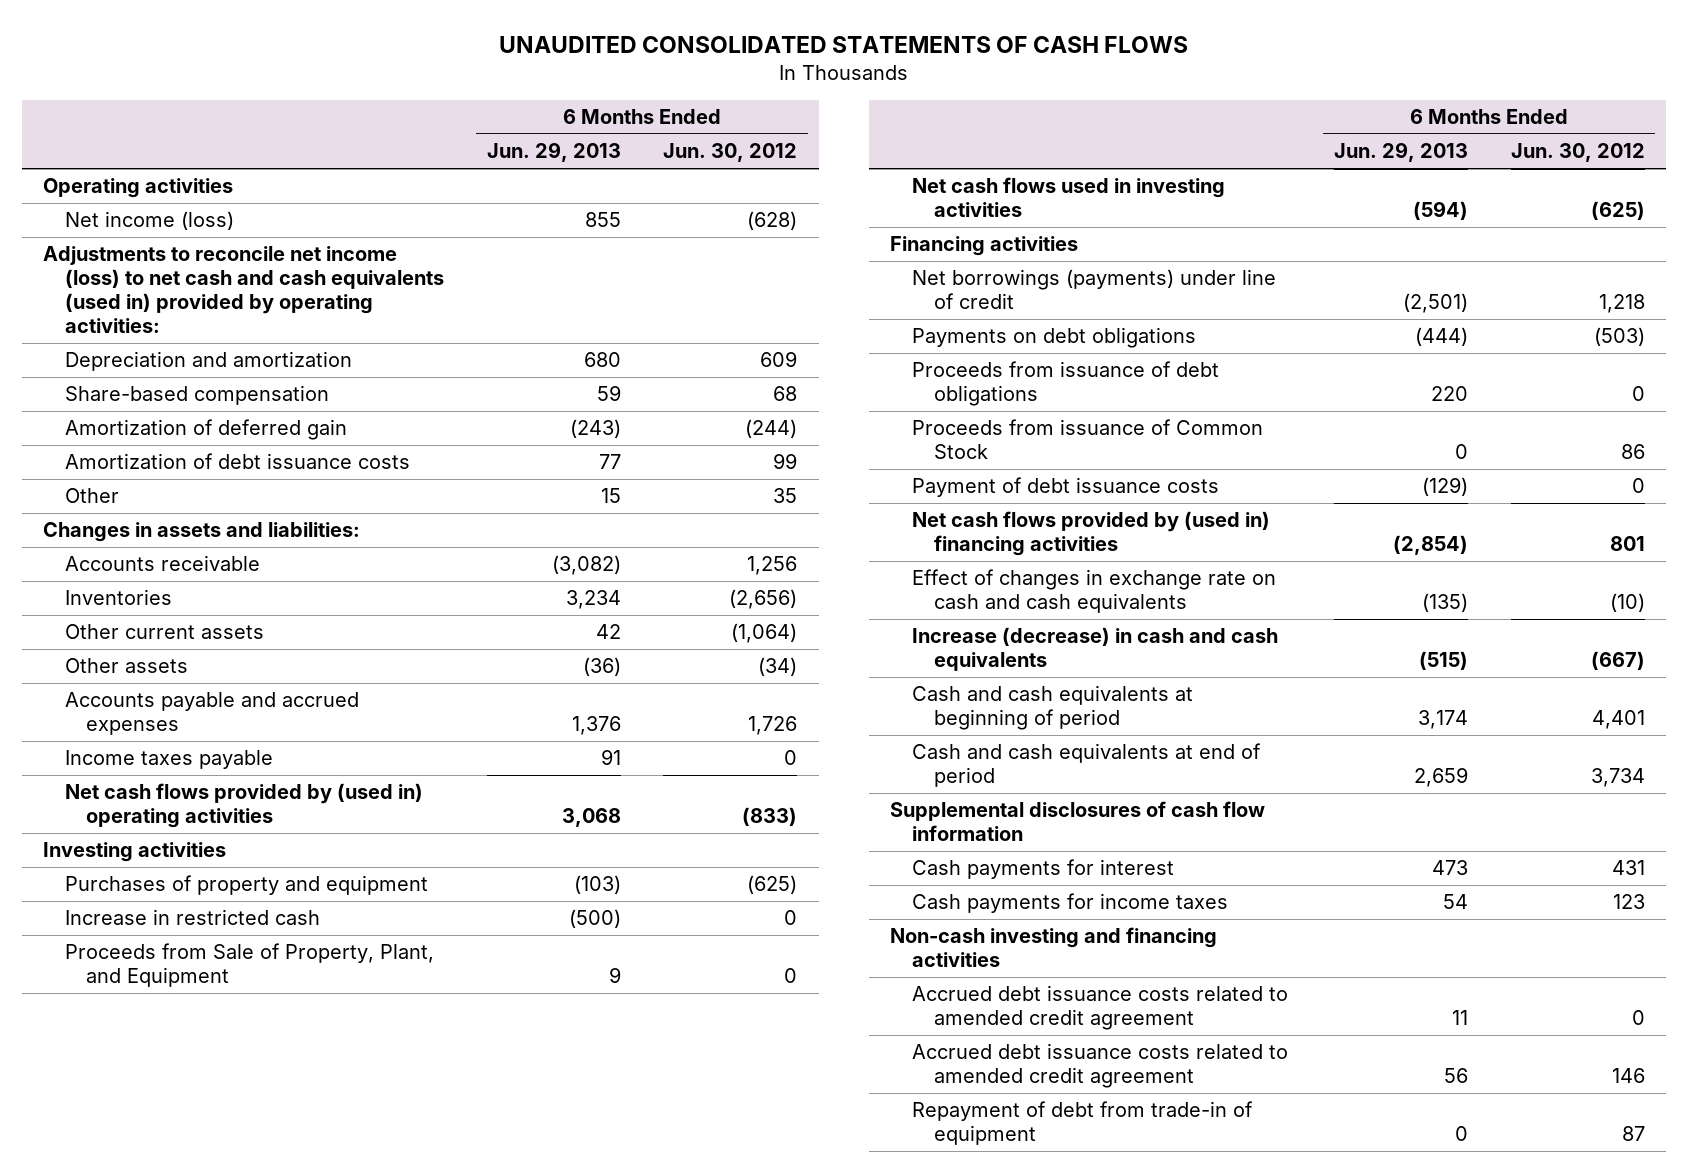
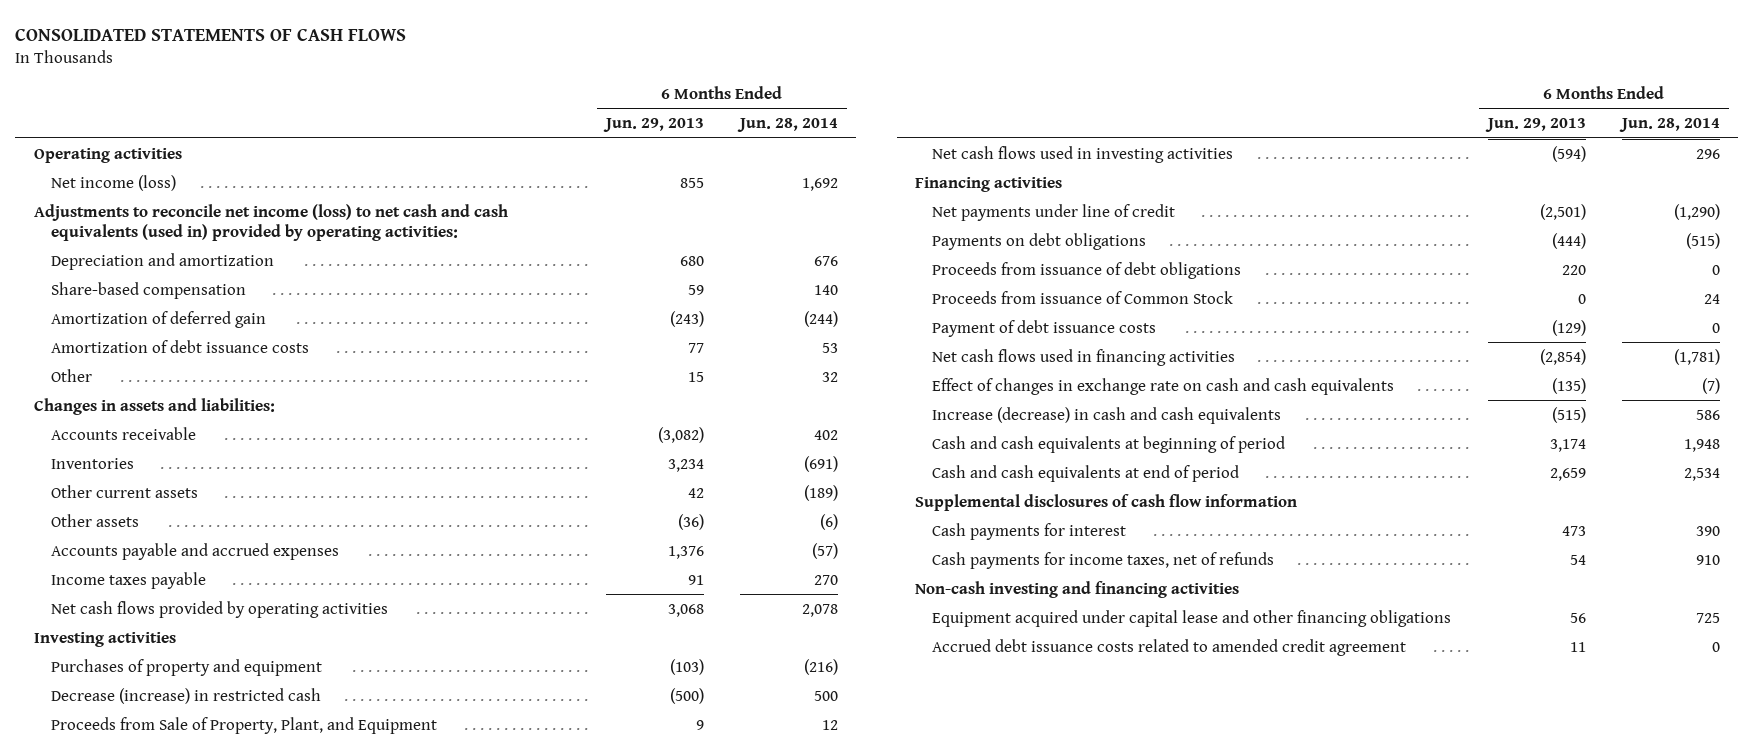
[498,35,1188,53] UNAUDITED CONSOLIDATED STATEMENTS OF CASH FLOWS -> [15,27,407,41] CONSOLIDATED STATEMENTS OF CASH FLOWS
[663,143,798,163] Jun. 30, 2012 -> none
none -> [737,118,839,133] Jun. 28, 2014
[64,783,423,829] Net cash flows provided by (used in) operating activities -> [50,600,388,618] Net cash flows provided by operating activities
[64,909,320,926] Increase in restricted cash -> [50,687,321,704] Decrease (increase) in restricted cash
[911,269,1276,310] Net borrowings (payments) under line of credit -> [932,203,1176,221] Net payments under line of credit
[911,511,1270,557] Net cash flows provided by (used in) financing activities -> [932,348,1236,366] Net cash flows used in financing activities
[911,893,1228,914] Cash payments for income taxes -> [932,551,1275,569] Cash payments for income taxes, net of refunds
none -> [932,609,1452,627] Equipment acquired under capital lease and other financing obligations
[911,1043,1288,1089] Accrued debt issuance costs related to amended credit agreement -> none
[911,1101,1253,1146] Repayment of debt from trade-in of equipment -> none

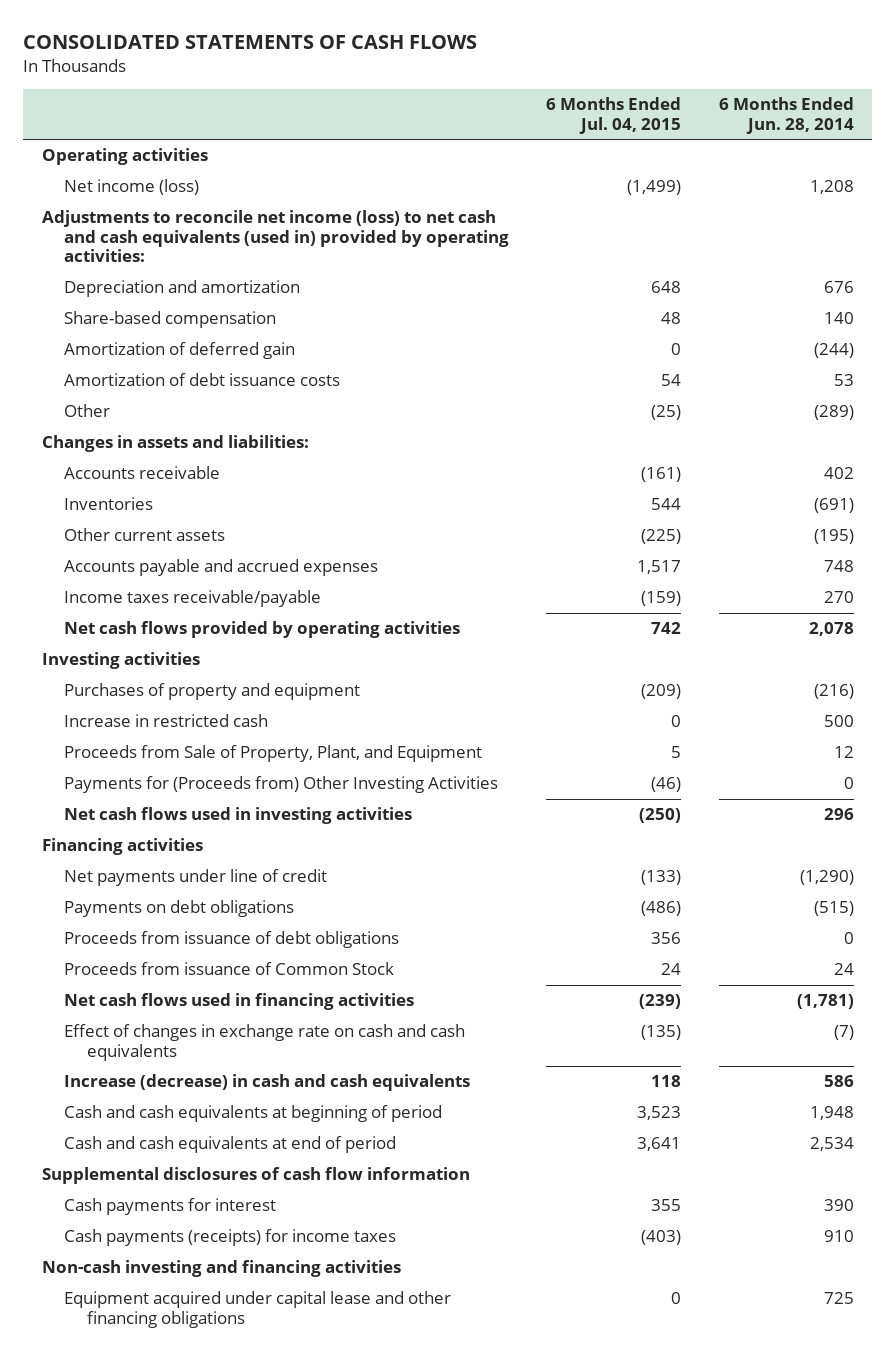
[602,118,704,133] Jun. 29, 2013 -> none
none -> [546,97,682,134] 6 Months Ended Jul. 04, 2015
[802,177,839,191] 1,692 -> [809,180,854,195] 1,208
[822,371,839,382] 32 -> [813,405,854,421] (289)
[50,513,139,527] Other assets -> none
[804,484,839,501] (189) -> [813,529,854,545] (195)
[812,542,839,559] (57) -> [823,560,854,573] 748
[50,571,206,589] Income taxes payable -> [64,590,322,608] Income taxes receivable/payable
[50,687,321,704] Decrease (increase) in restricted cash -> [64,714,269,728] Increase in restricted cash
none -> [64,776,499,794] Payments for (Proceeds from) Other Investing Activities
[932,319,1157,337] Payment of debt issuance costs -> none
[932,551,1275,569] Cash payments for income taxes, net of refunds -> [64,1229,397,1247] Cash payments (receipts) for income taxes
[932,638,1407,656] Accrued debt issuance costs related to amended credit agreement -> none

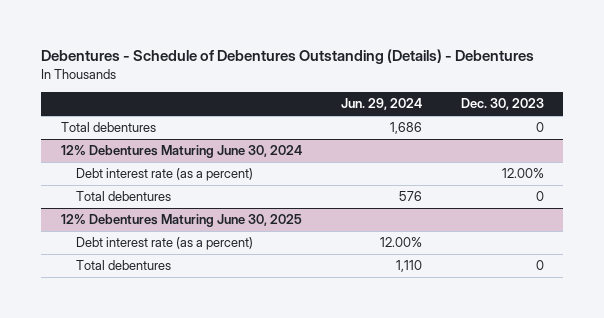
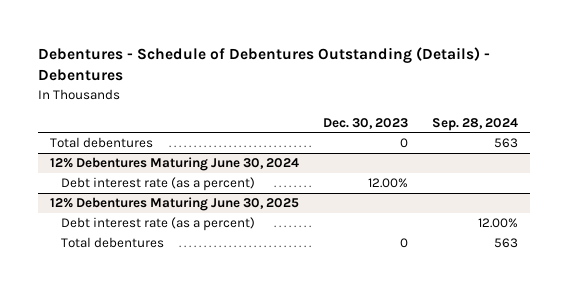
[340,98,422,111] Jun. 29, 2024 -> none
none -> [432,117,519,131] Sep. 28, 2024
[75,191,171,202] Total debentures -> none

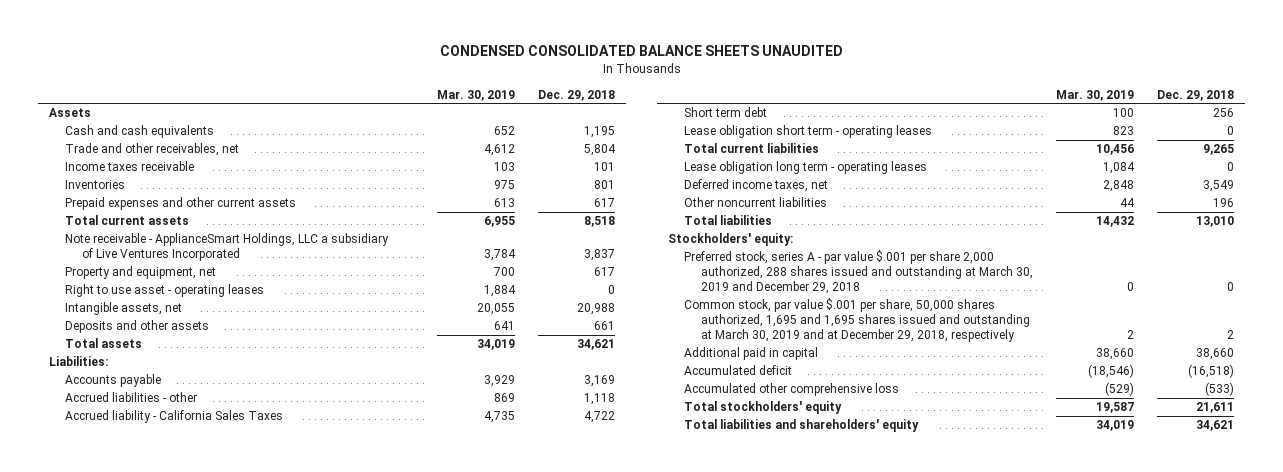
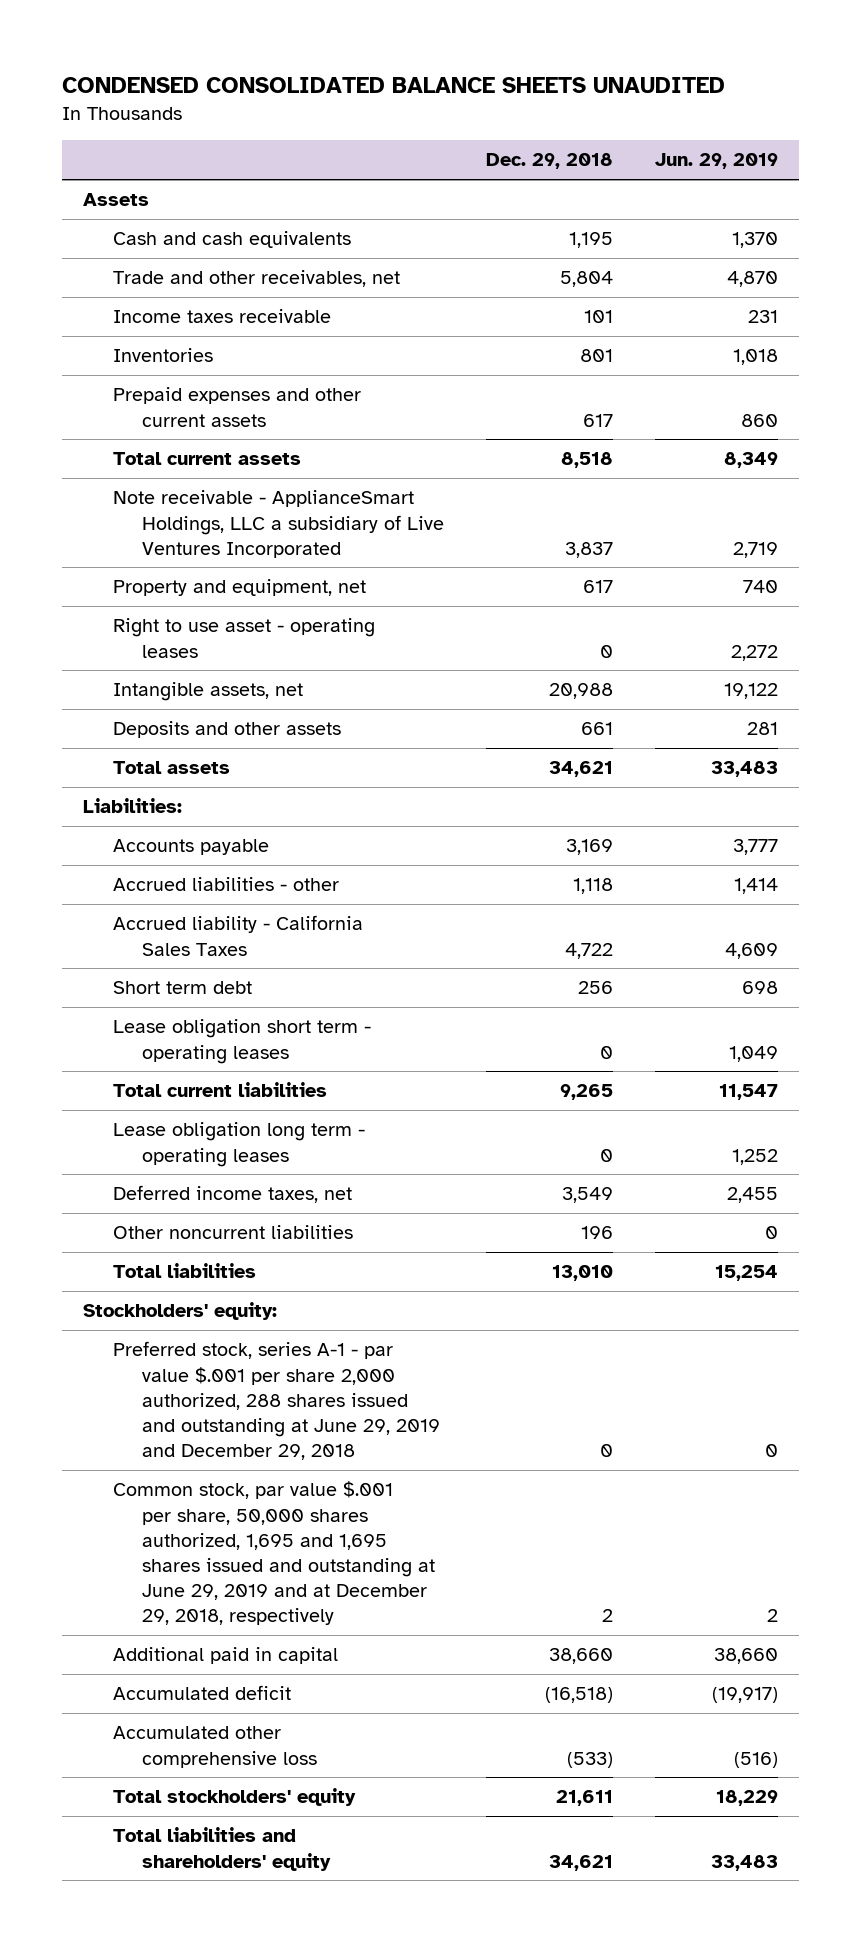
[436,89,515,101] Mar. 30, 2019 -> none
none -> [654,153,778,170] Jun. 29, 2019
[684,250,1033,294] Preferred stock, series A - par value $.001 per share 2,000 authorized, 288 shares issued and outstanding at March 30, 2019 and December 29, 2018 -> [112,1341,441,1460] Preferred stock, series A-1 - par value $.001 per share 2,000 authorized, 288 shares issued and outstanding at June 29, 2019 and December 29, 2018
[684,298,1030,342] Common stock, par value $.001 per share, 50,000 shares authorized, 1,695 and 1,695 shares issued and outstanding at March 30, 2019 and at December 29, 2018, respectively -> [112,1481,436,1625] Common stock, par value $.001 per share, 50,000 shares authorized, 1,695 and 1,695 shares issued and outstanding at June 29, 2019 and at December 29, 2018, respectively

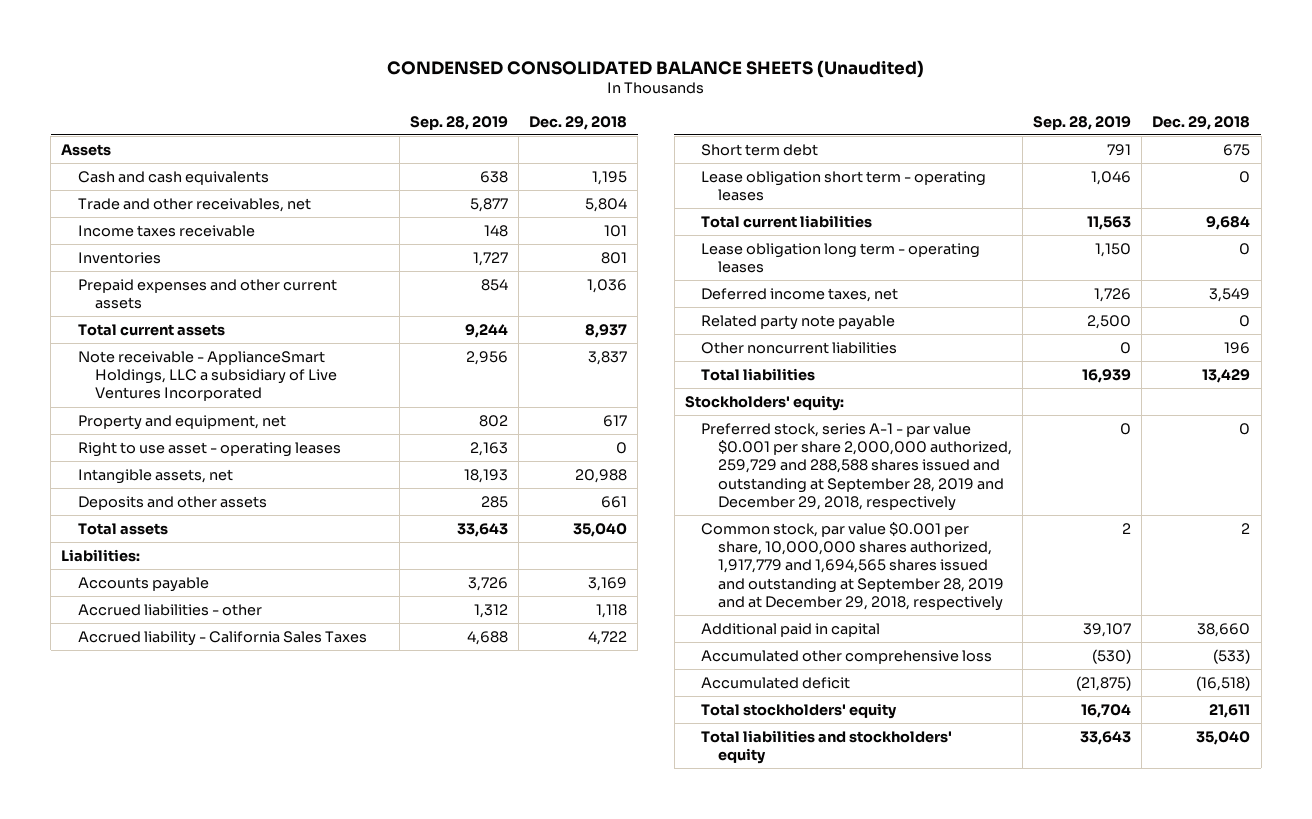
[61,77,725,94] CONDENSED CONSOLIDATED BALANCE SHEETS UNAUDITED -> [386,59,924,78] CONDENSED CONSOLIDATED BALANCE SHEETS (Unaudited)
[654,153,778,170] Jun. 29, 2019 -> none
none -> [409,115,508,130] Sep. 28, 2019
[583,413,614,427] 617 -> [586,278,627,293] 1,036
[561,452,614,469] 8,518 -> [584,323,627,338] 8,937
[549,761,614,778] 34,621 -> [572,522,627,537] 35,040
[578,981,614,995] 256 -> [1223,143,1251,156] 675
[560,1084,614,1101] 9,265 -> [1206,215,1251,230] 9,684
none -> [701,314,896,330] Related party note payable
[552,1265,614,1282] 13,010 -> [1202,368,1251,383] 13,429
[112,1341,441,1460] Preferred stock, series A-1 - par value $.001 per share 2,000 authorized, 288 shares issued and outstanding at June 29, 2019 and December 29, 2018 -> [701,422,1013,512] Preferred stock, series A-1 - par value $0.001 per share 2,000,000 authorized, 259,729 and 288,588 shares issued and outstanding at September 28, 2019 and December 29, 2018, respectively
[112,1481,436,1625] Common stock, par value $.001 per share, 50,000 shares authorized, 1,695 and 1,695 shares issued and outstanding at June 29, 2019 and at December 29, 2018, respectively -> [701,521,1005,612] Common stock, par value $0.001 per share, 10,000,000 shares authorized, 1,917,779 and 1,694,565 shares issued and outstanding at September 28, 2019 and at December 29, 2018, respectively
[112,1685,291,1701] Accumulated deficit -> [701,676,851,689] Accumulated deficit
[112,1827,332,1871] Total liabilities and shareholders' equity -> [701,729,953,765] Total liabilities and stockholders' equity
[549,1854,614,1871] 34,621 -> [1196,730,1251,745] 35,040

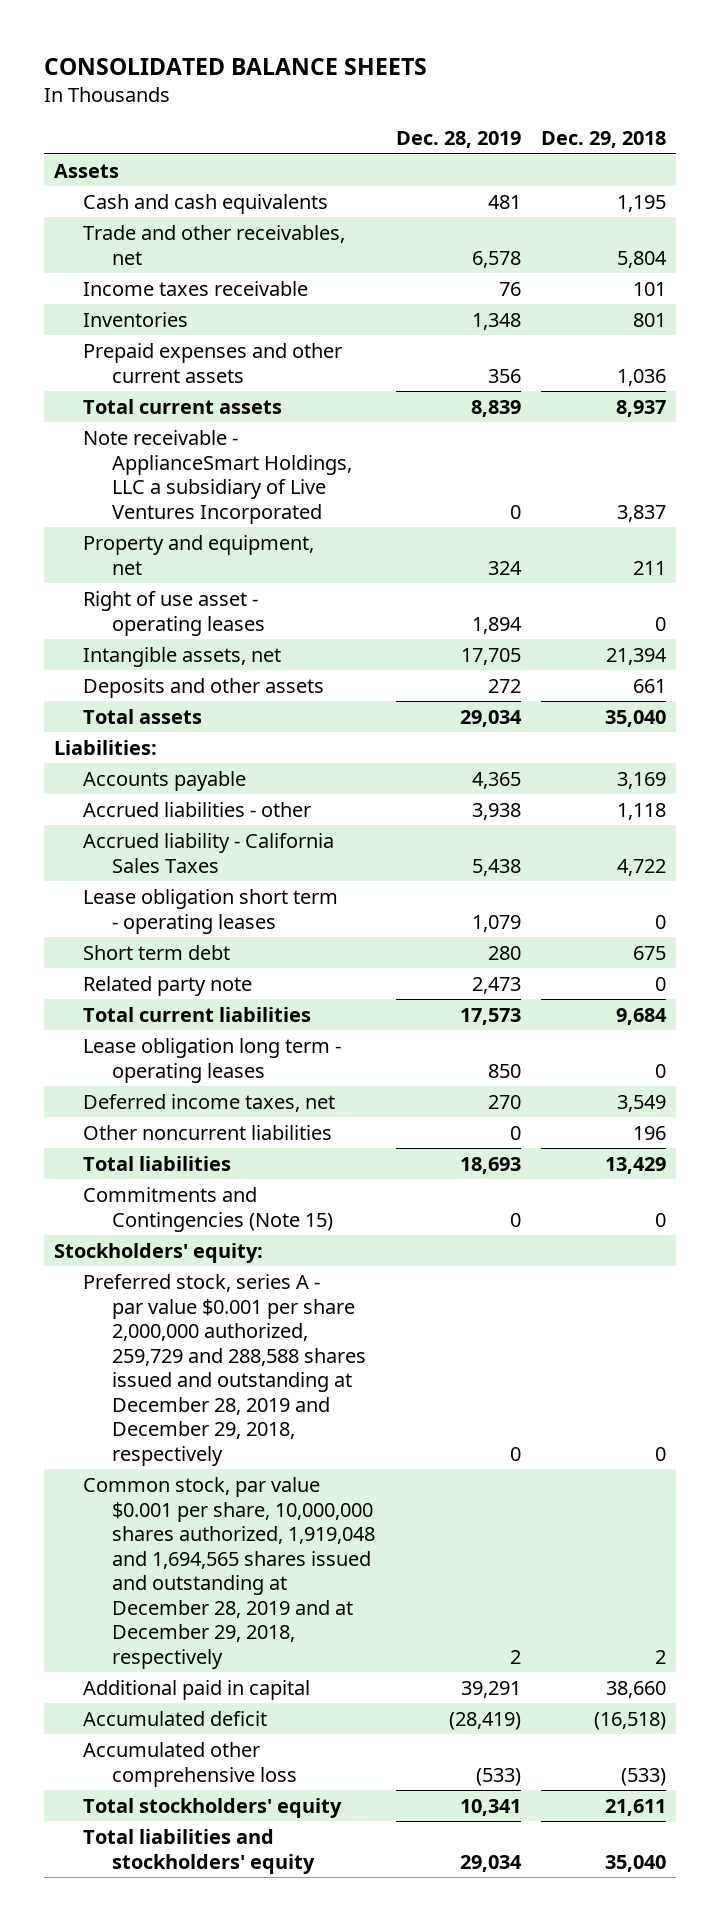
[386,59,924,78] CONDENSED CONSOLIDATED BALANCE SHEETS (Unaudited) -> [43,58,427,76] CONSOLIDATED BALANCE SHEETS
[409,115,508,130] Sep. 28, 2019 -> none
none -> [395,131,521,149] Dec. 28, 2019
[602,414,627,427] 617 -> [632,560,666,575] 211
[77,441,341,457] Right to use asset - operating leases -> [83,590,266,636] Right of use asset - operating leases
[574,468,627,483] 20,988 -> [605,647,667,665] 21,394
[701,143,819,156] Short term debt -> [83,944,231,960] Short term debt
none -> [83,975,253,996] Related party note
[701,314,896,330] Related party note payable -> none
none -> [83,1186,334,1232] Commitments and Contingencies (Note 15)
[701,422,1013,512] Preferred stock, series A-1 - par value $0.001 per share 2,000,000 authorized, 259,729 and 288,588 shares issued and outstanding at September 28, 2019 and December 29, 2018, respectively -> [83,1273,367,1466] Preferred stock, series A - par value $0.001 per share 2,000,000 authorized, 259,729 and 288,588 shares issued and outstanding at December 28, 2019 and December 29, 2018, respectively
[701,521,1005,612] Common stock, par value $0.001 per share, 10,000,000 shares authorized, 1,917,779 and 1,694,565 shares issued and outstanding at September 28, 2019 and at December 29, 2018, respectively -> [83,1476,376,1669] Common stock, par value $0.001 per share, 10,000,000 shares authorized, 1,919,048 and 1,694,565 shares issued and outstanding at December 28, 2019 and at December 29, 2018, respectively
[701,649,993,664] Accumulated other comprehensive loss -> [83,1741,298,1787] Accumulated other comprehensive loss

